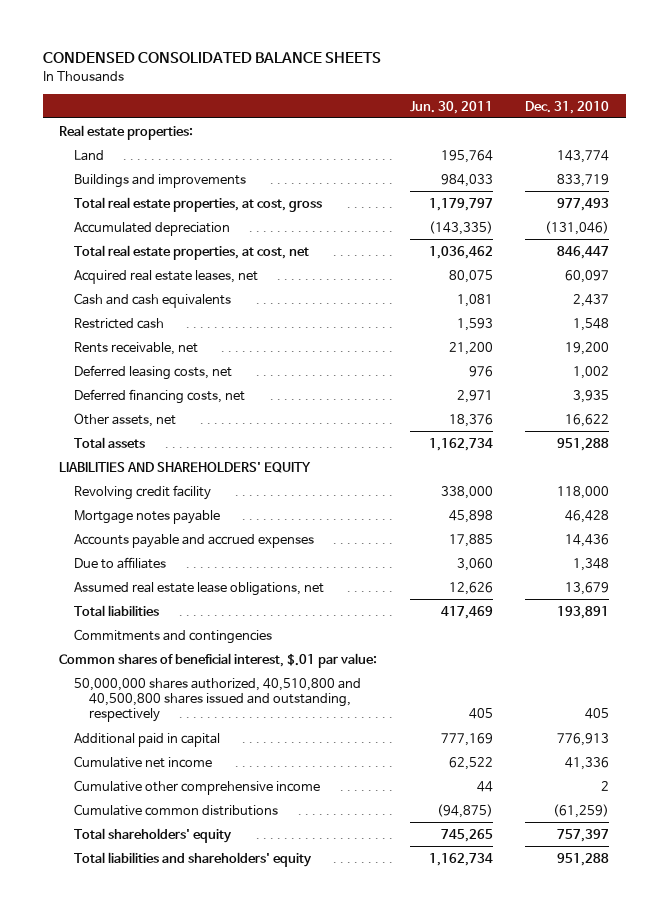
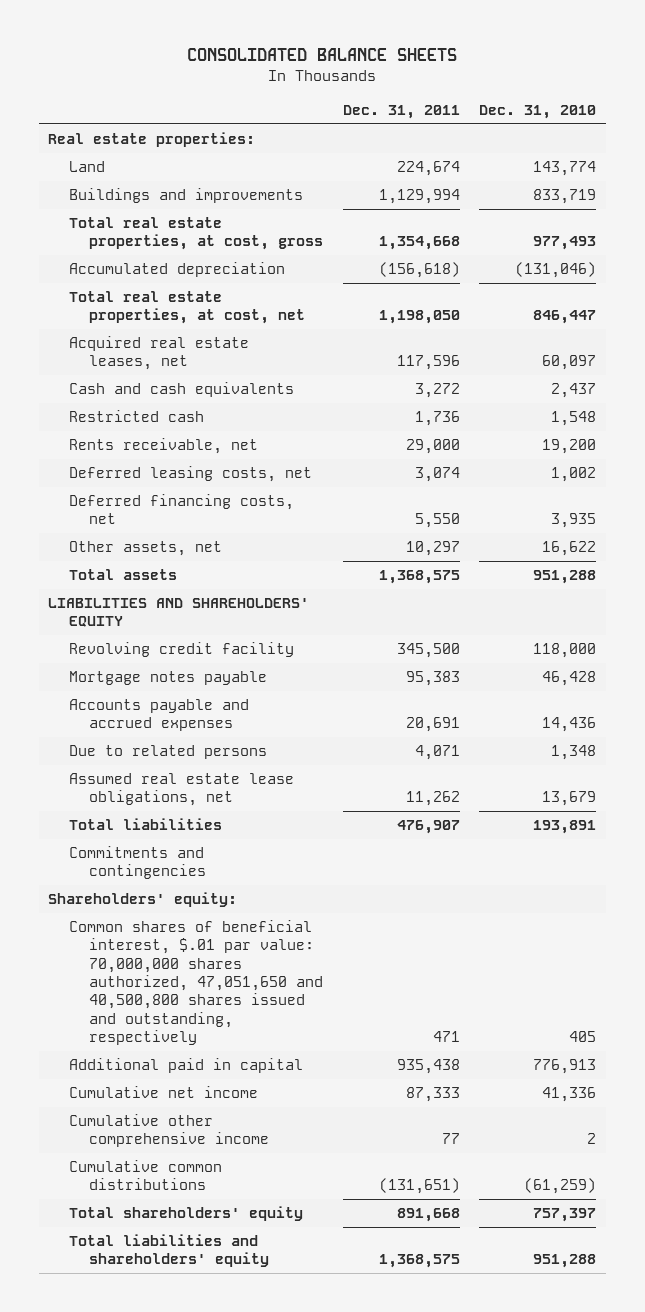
[42,52,381,64] CONDENSED CONSOLIDATED BALANCE SHEETS -> [187,48,458,62] CONSOLIDATED BALANCE SHEETS
[409,100,493,114] Jun. 30, 2011 -> none
none -> [342,104,460,119] Dec. 31, 2011
[73,556,166,569] Due to affiliates -> [68,745,267,760] Due to related persons
[59,652,378,668] Common shares of beneficial interest, $.01 par value: -> none
none -> [48,892,238,908] Shareholders' equity:
[73,677,361,723] 50,000,000 shares authorized, 40,510,800 and 40,500,800 shares issued and outstanding, respectively -> [68,920,324,1045] Common shares of beneficial interest, $.01 par value: 70,000,000 shares authorized, 47,051,650 and 40,500,800 shares issued and outstanding, respectively

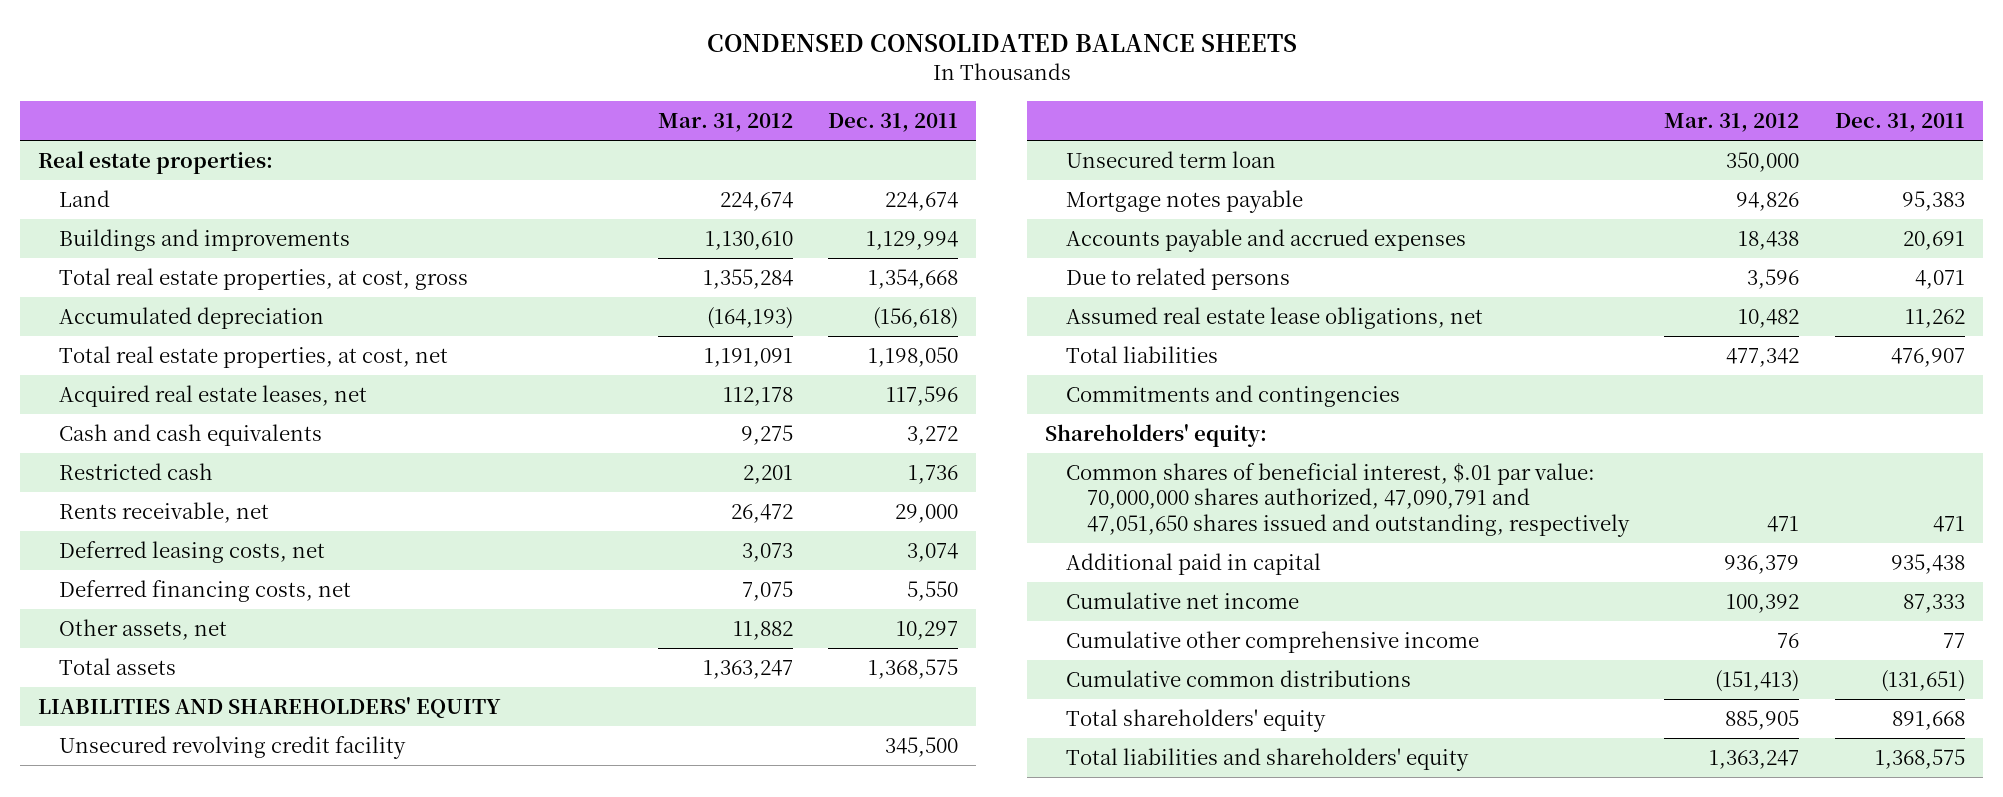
[187,48,458,62] CONSOLIDATED BALANCE SHEETS -> [706,34,1297,53] CONDENSED CONSOLIDATED BALANCE SHEETS
[479,104,597,119] Dec. 31, 2010 -> none
none -> [657,112,793,132] Mar. 31, 2012
[68,642,294,658] Revolving credit facility -> [59,736,407,760] Unsecured revolving credit facility
none -> [1065,151,1276,169] Unsecured term loan
[68,920,324,1045] Common shares of beneficial interest, $.01 par value: 70,000,000 shares authorized, 47,051,650 and 40,500,800 shares issued and outstanding, respectively -> [1065,462,1630,537] Common shares of beneficial interest, $.01 par value: 70,000,000 shares authorized, 47,090,791 and 47,051,650 shares issued and outstanding, respectively

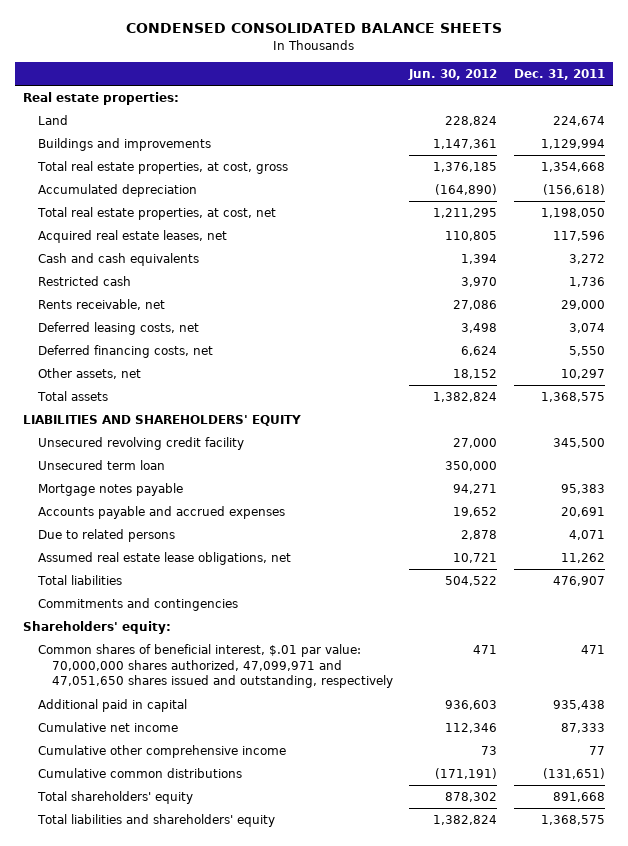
[657,112,793,132] Mar. 31, 2012 -> none
none -> [408,68,498,80] Jun. 30, 2012
[1065,462,1630,537] Common shares of beneficial interest, $.01 par value: 70,000,000 shares authorized, 47,090,791 and 47,051,650 shares issued and outstanding, respectively -> [37,644,394,689] Common shares of beneficial interest, $.01 par value: 70,000,000 shares authorized, 47,099,971 and 47,051,650 shares issued and outstanding, respectively

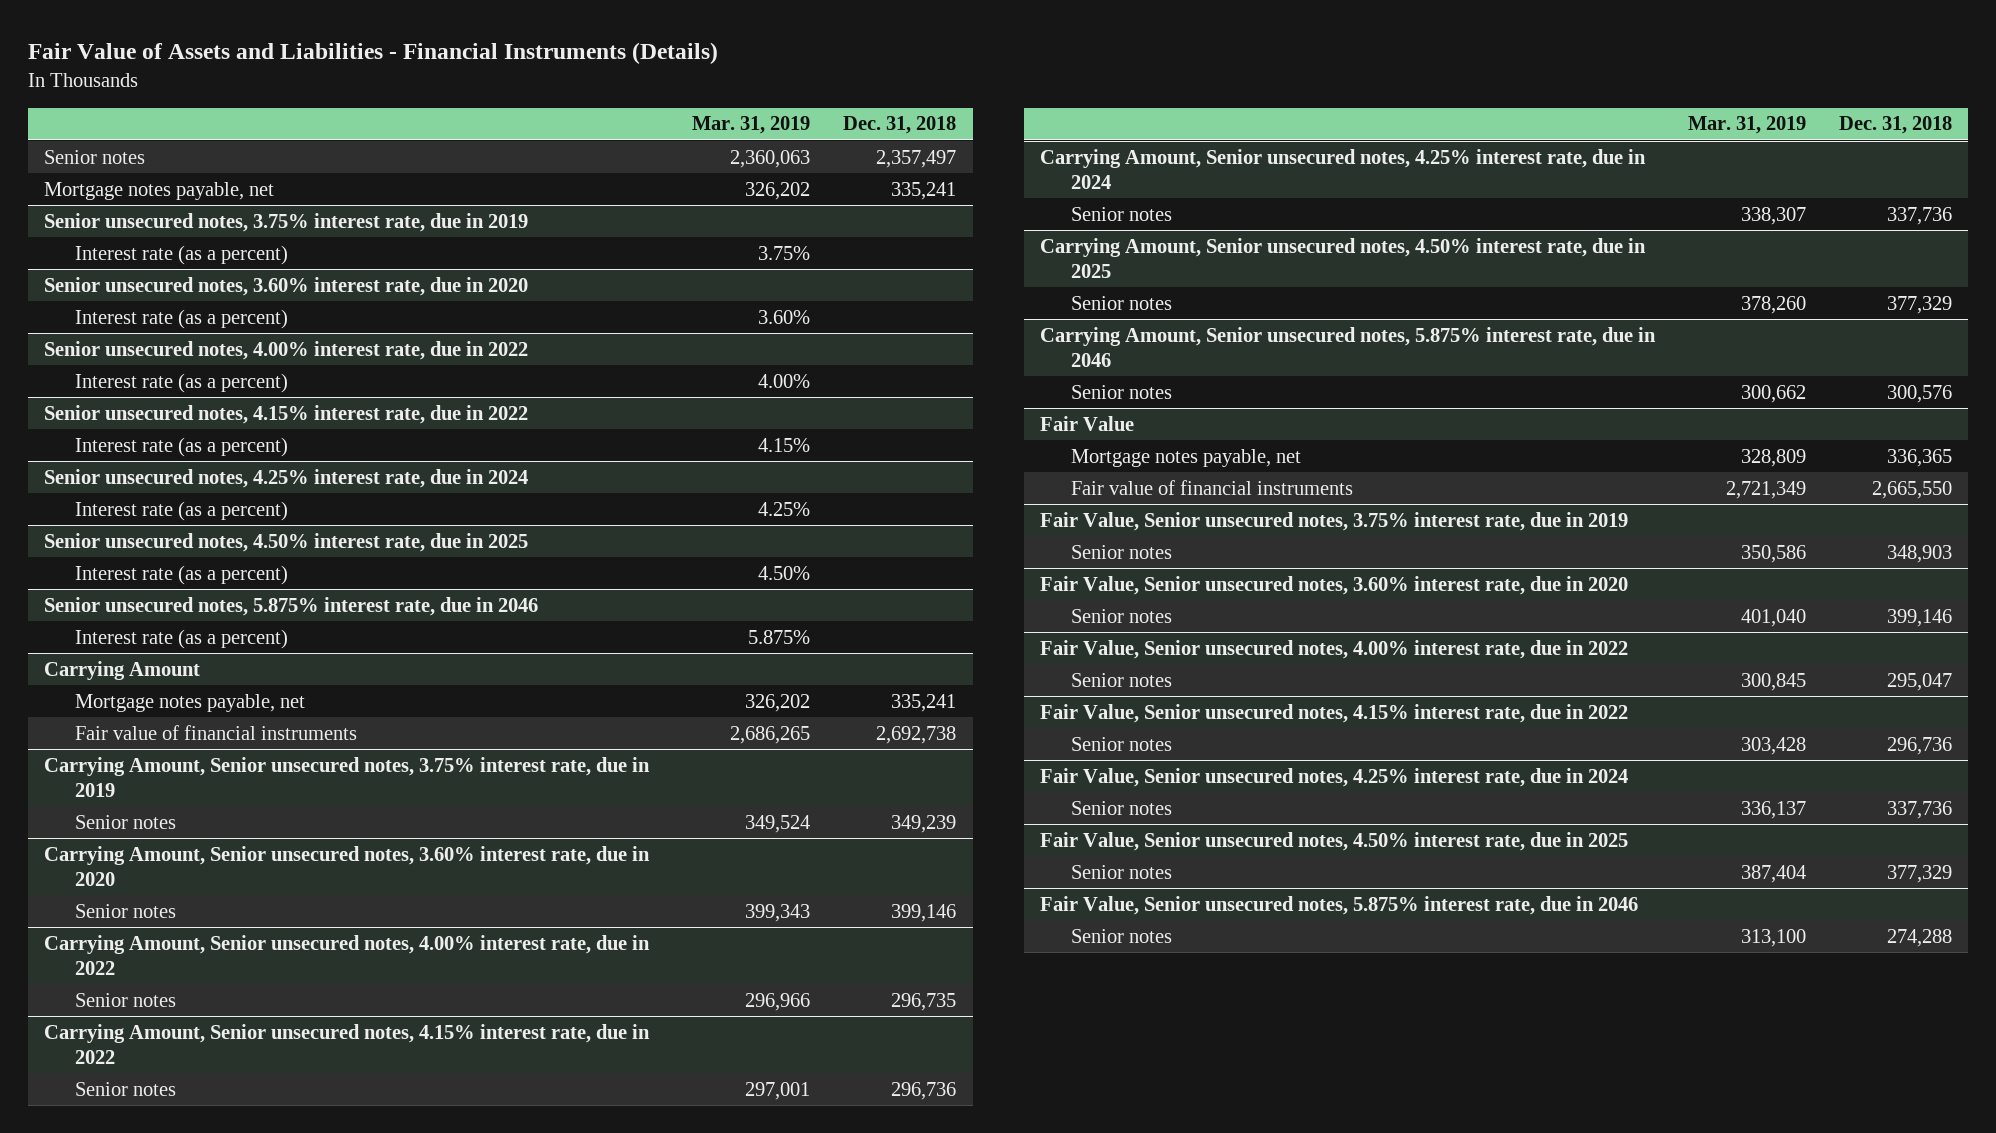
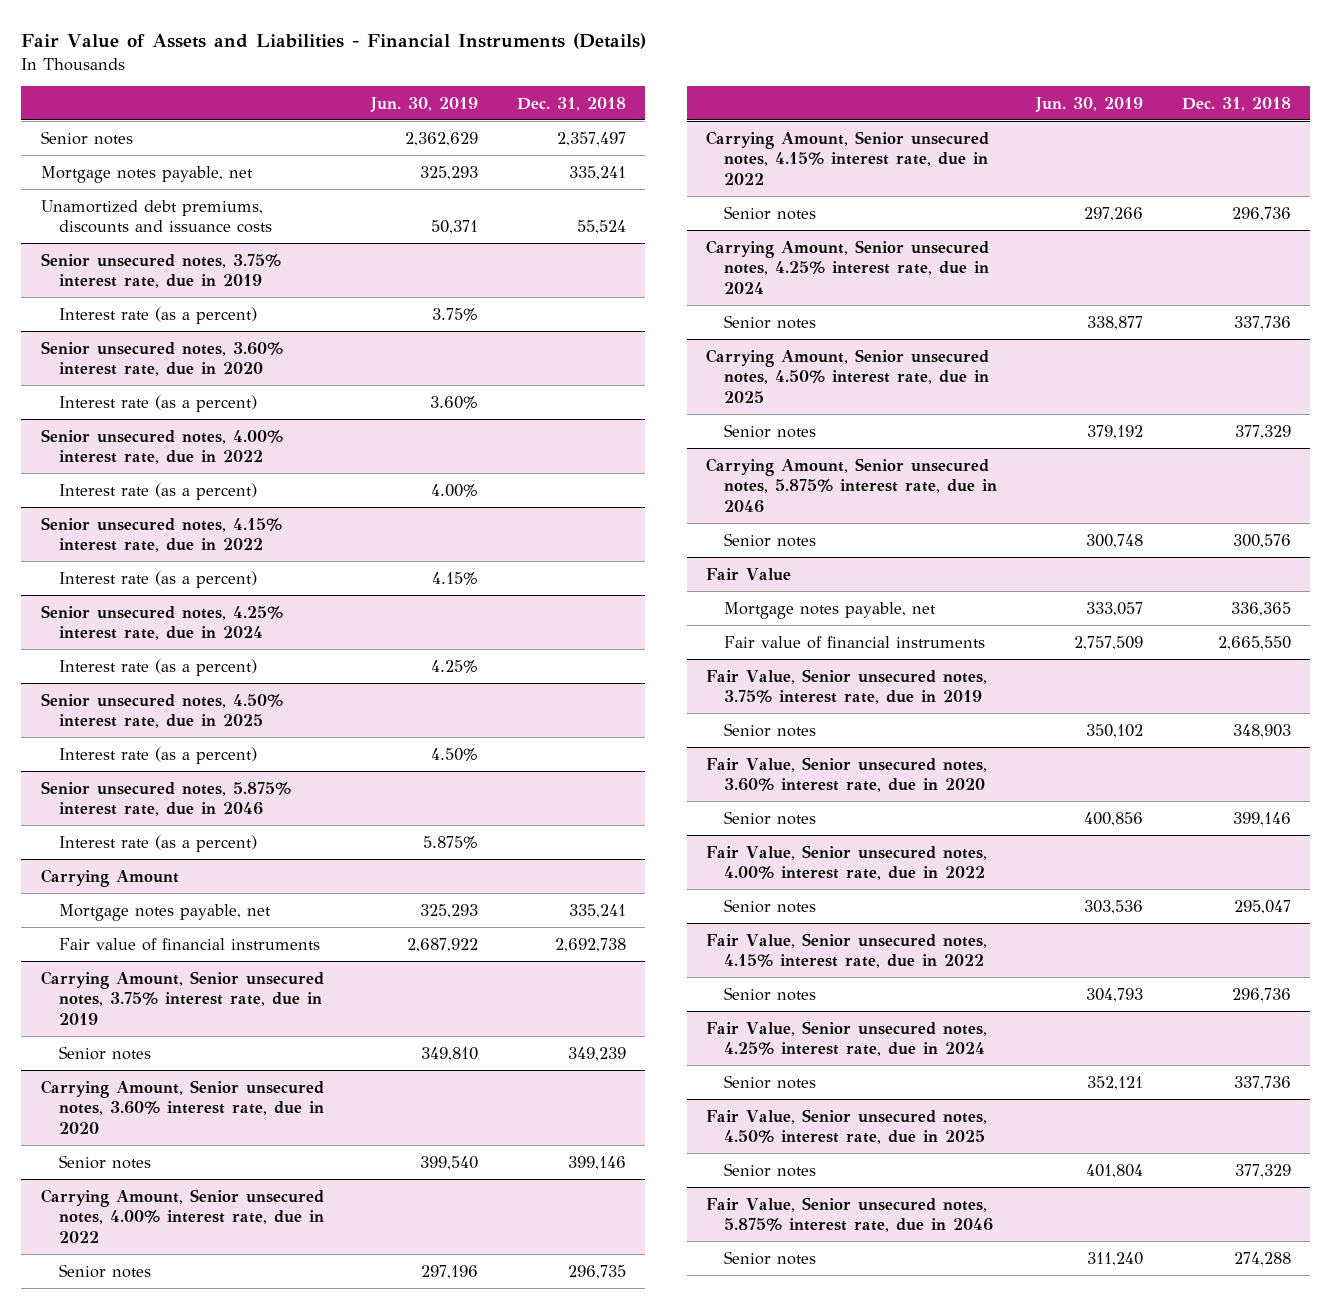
[692,116,811,135] Mar. 31, 2019 -> none
none -> [369,96,478,112] Jun. 30, 2019
none -> [40,199,273,234] Unamortized debt premiums, discounts and issuance costs

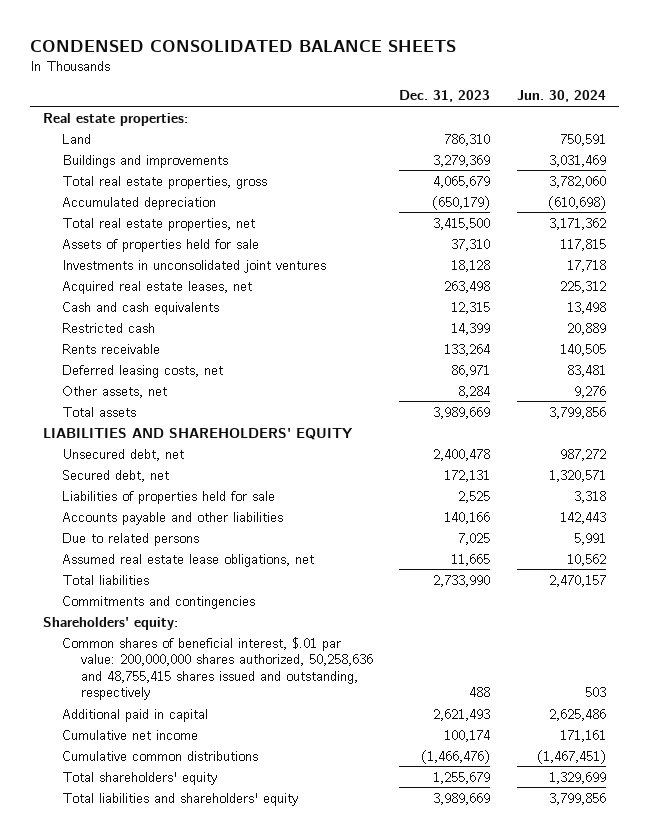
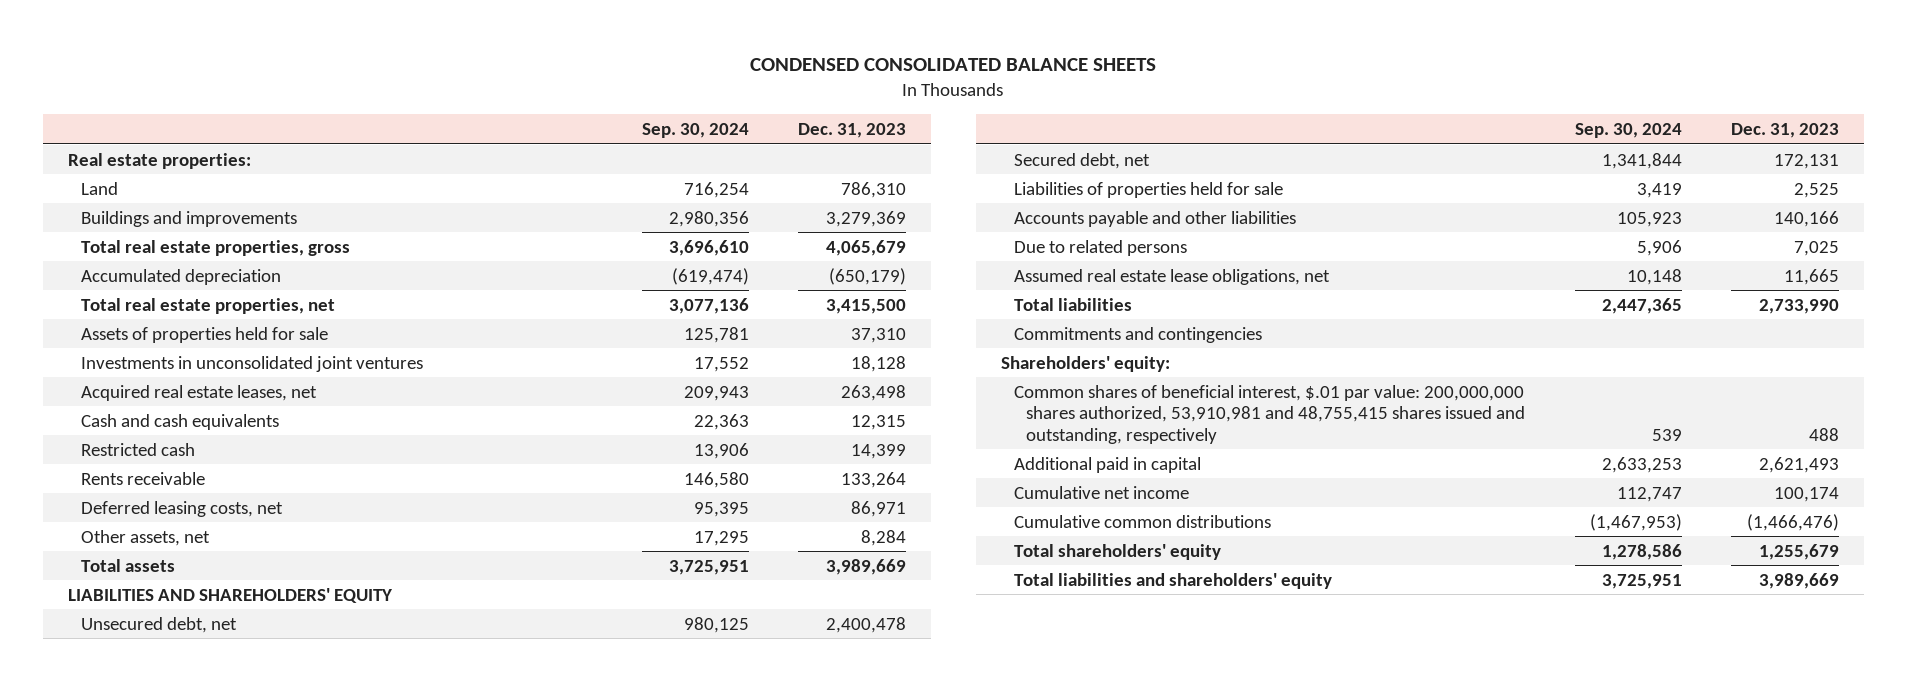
[516,90,606,103] Jun. 30, 2024 -> none
none -> [641,122,749,138] Sep. 30, 2024
[61,636,373,700] Common shares of beneficial interest, $.01 par value: 200,000,000 shares authorized, 50,258,636 and 48,755,415 shares issued and outstanding, respectively -> [1013,384,1526,444] Common shares of beneficial interest, $.01 par value: 200,000,000 shares authorized, 53,910,981 and 48,755,415 shares issued and outstanding, respectively

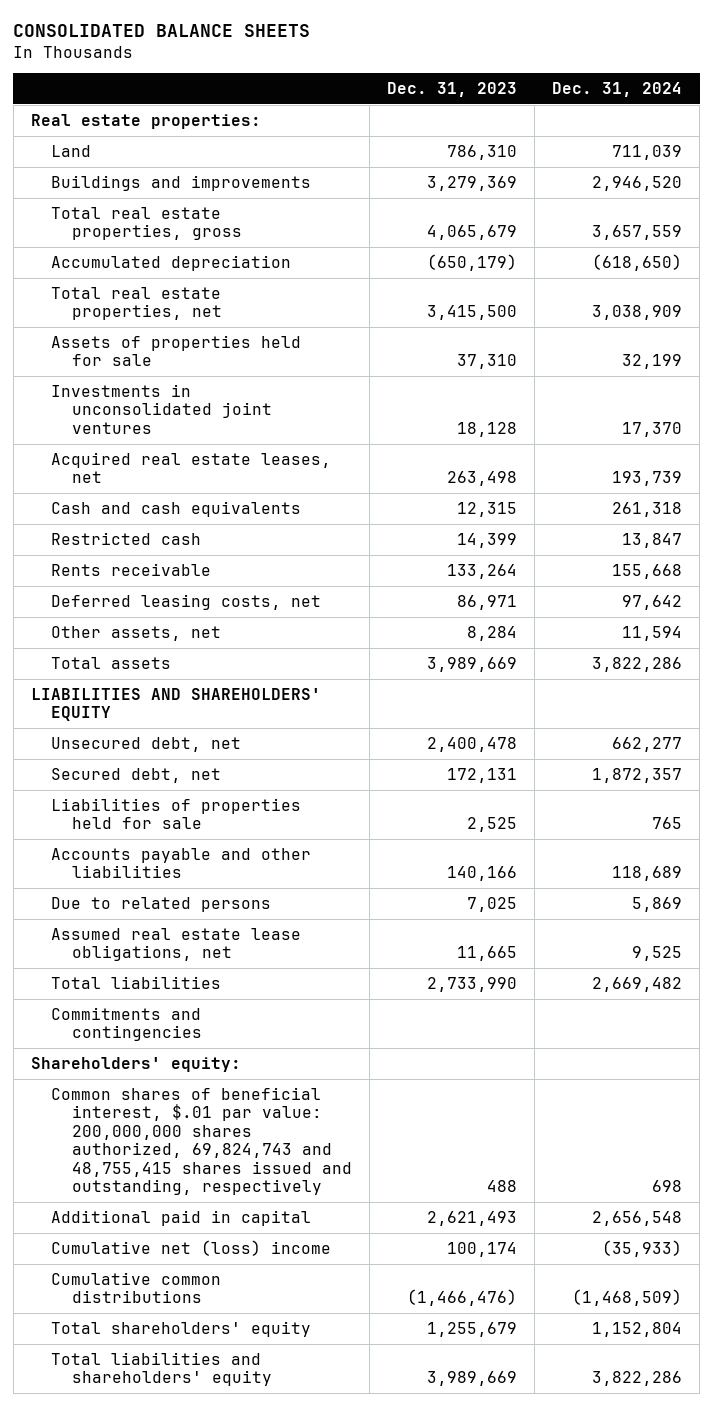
[750,58,1157,72] CONDENSED CONSOLIDATED BALANCE SHEETS -> [13,24,311,38] CONSOLIDATED BALANCE SHEETS
[641,122,749,138] Sep. 30, 2024 -> none
none -> [552,81,683,97] Dec. 31, 2024
[1013,384,1526,444] Common shares of beneficial interest, $.01 par value: 200,000,000 shares authorized, 53,910,981 and 48,755,415 shares issued and outstanding, respectively -> [51,1086,352,1196] Common shares of beneficial interest, $.01 par value: 200,000,000 shares authorized, 69,824,743 and 48,755,415 shares issued and outstanding, respectively
[1013,485,1189,499] Cumulative net income -> [51,1239,332,1256] Cumulative net (loss) income

